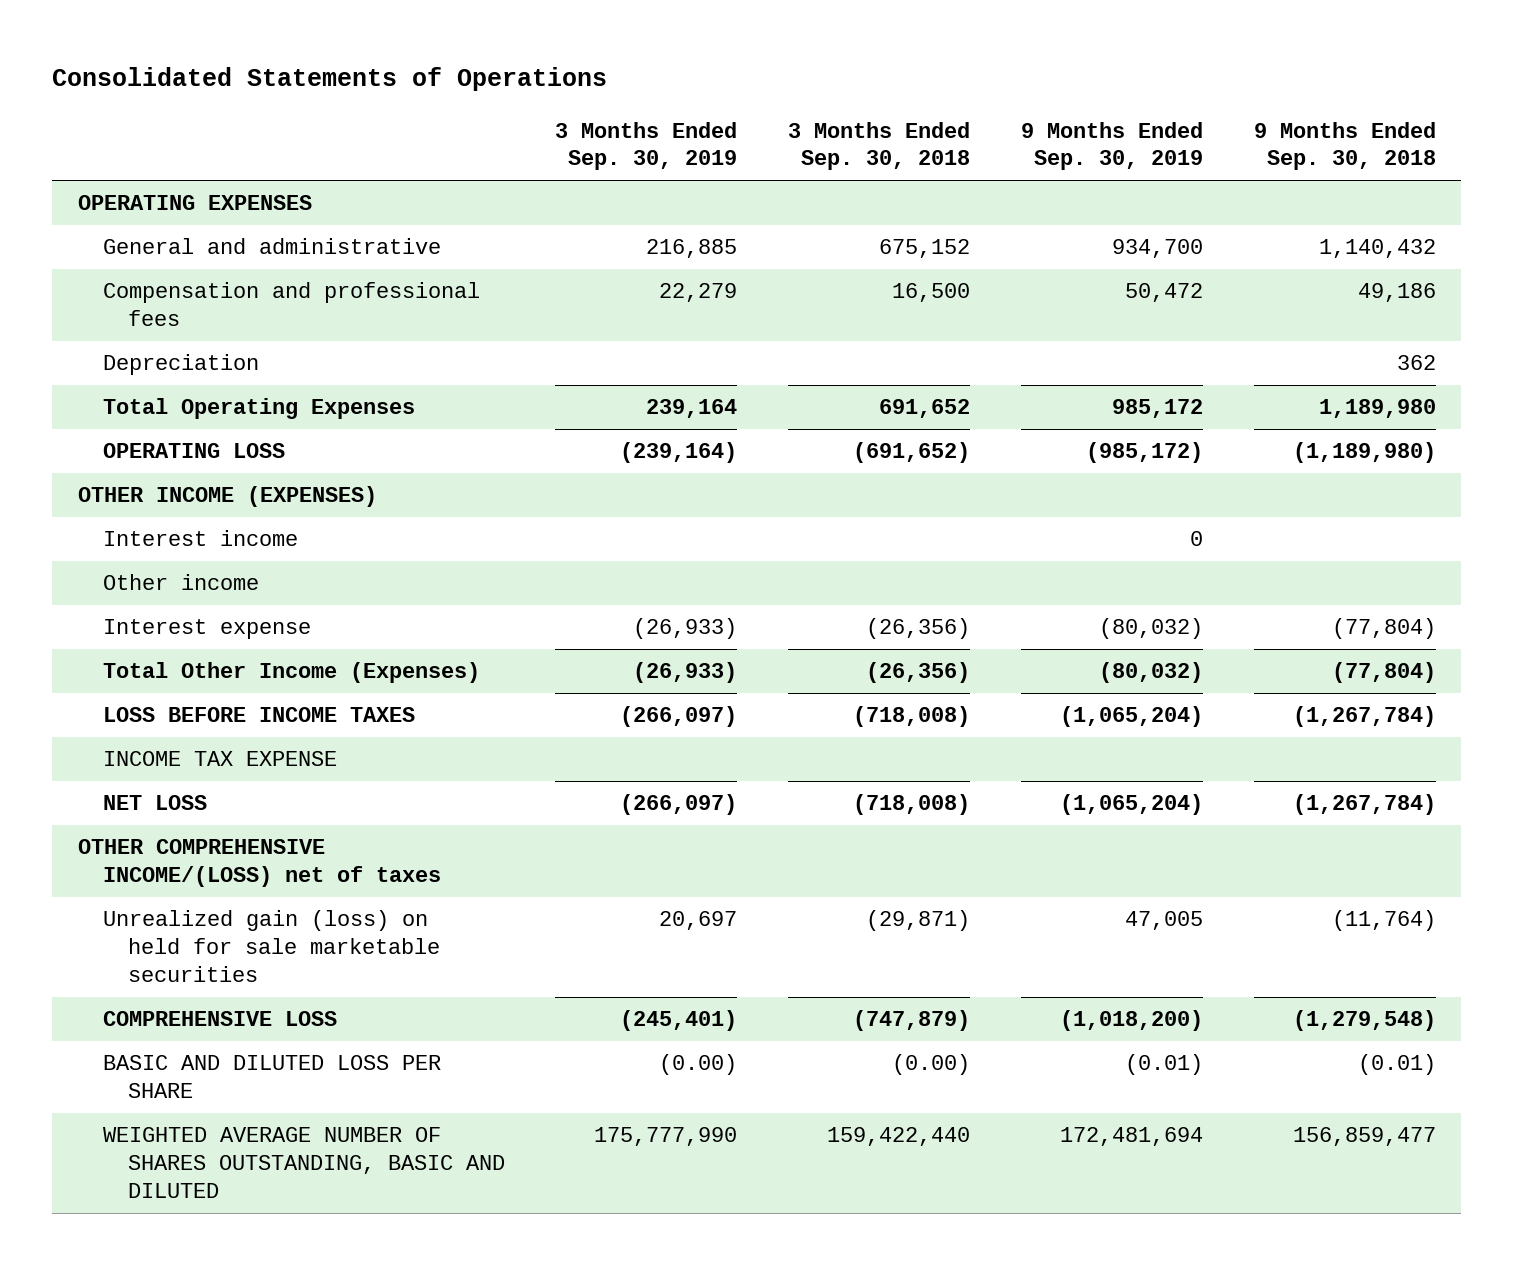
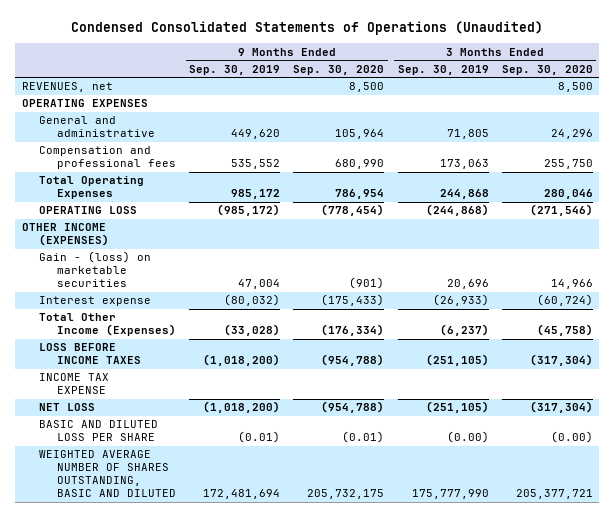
[52,67,608,92] Consolidated Statements of Operations -> [71,21,544,36] Condensed Consolidated Statements of Operations (Unaudited)
[788,121,971,171] 3 Months Ended Sep. 30, 2018 -> none
[1253,121,1436,171] 9 Months Ended Sep. 30, 2018 -> none
none -> [293,64,385,75] Sep. 30, 2020
none -> [501,64,593,75] Sep. 30, 2020
none -> [21,82,113,93] REVENUES, net
[102,354,259,376] Depreciation -> none
[646,239,738,259] 216,885 -> [446,129,489,140] 71,805
[1112,239,1204,259] 934,700 -> [231,129,281,140] 449,620
[659,283,738,303] 22,279 -> [439,159,489,170] 173,063
[1125,283,1204,303] 50,472 -> [231,159,281,170] 535,552
[646,399,738,419] 239,164 -> [439,189,489,200] 244,868
[620,442,738,464] (239,164) -> [425,204,489,217] (244,868)
[102,530,298,547] Interest income -> none
[102,574,259,591] Other income -> none
none -> [39,251,152,288] Gain - (loss) on marketable securities
[633,662,738,684] (26,933) -> [439,324,489,337] (6,237)
[1099,662,1204,684] (80,032) -> [224,324,281,337] (33,028)
[620,706,738,728] (266,097) -> [425,354,489,367] (251,105)
[1060,706,1204,728] (1,065,204) -> [203,354,281,367] (1,018,200)
[77,839,441,888] OTHER COMPREHENSIVE INCOME/(LOSS) net of taxes -> none
[102,910,440,982] Unrealized gain (loss) on held for sale marketable securities -> none
[102,1011,337,1027] COMPREHENSIVE LOSS -> none
[620,794,738,816] (266,097) -> [425,401,489,414] (251,105)
[1060,794,1204,816] (1,065,204) -> [203,401,281,414] (1,018,200)

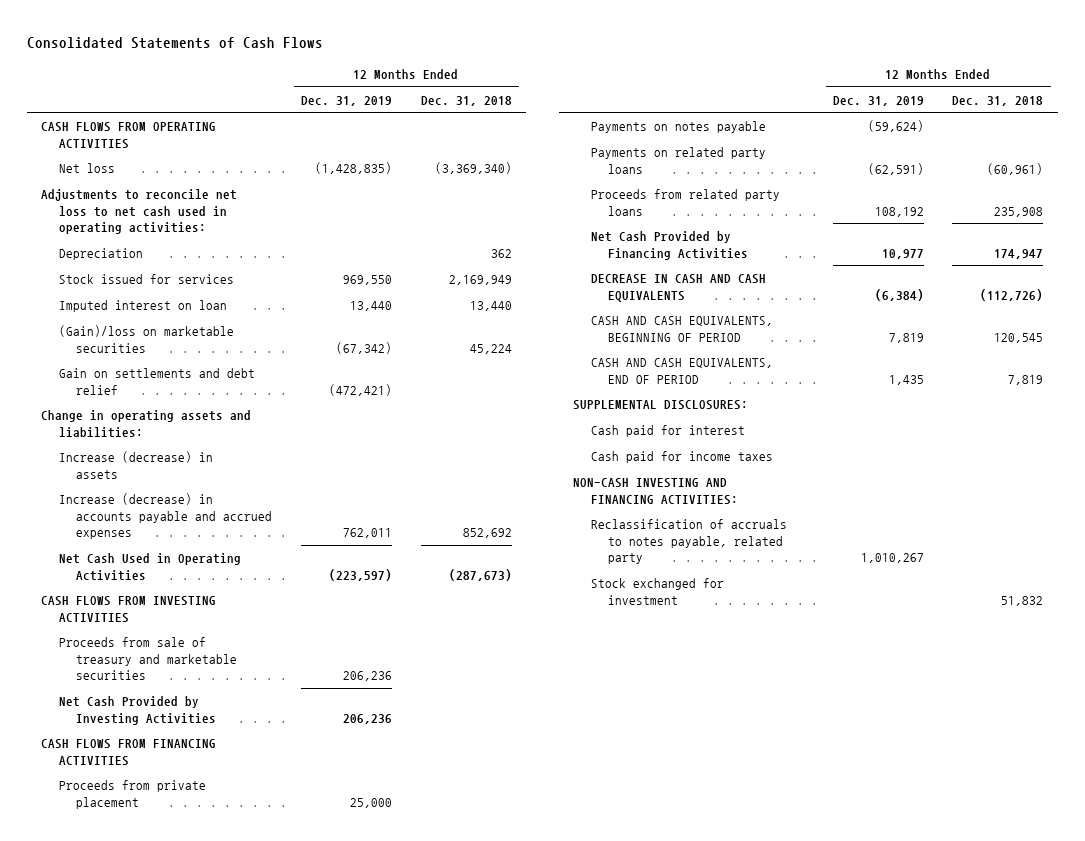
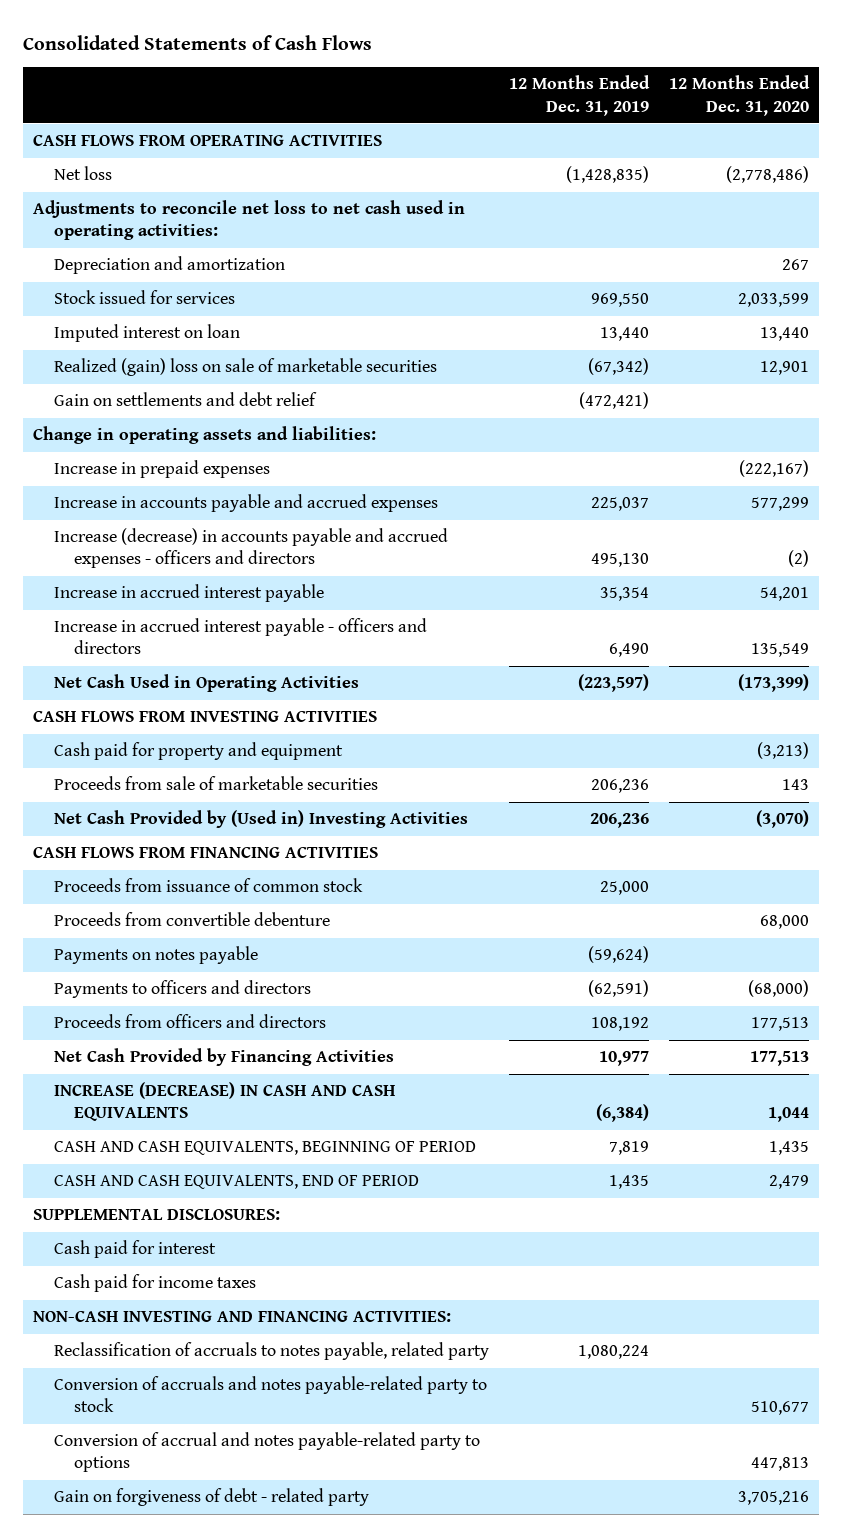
[420,95,512,106] Dec. 31, 2018 -> none
none -> [669,75,811,116] 12 Months Ended Dec. 31, 2020
[58,248,143,261] Depreciation -> none
none -> [53,256,285,275] Depreciation and amortization
[58,325,234,353] (Gain)/loss on marketable securities -> [53,358,437,377] Realized (gain) loss on sale of marketable securities
[58,451,213,479] Increase (decrease) in assets -> none
none -> [53,460,270,479] Increase in prepaid expenses
[58,493,273,540] Increase (decrease) in accounts payable and accrued expenses -> [53,494,438,513] Increase in accounts payable and accrued expenses
[343,528,393,539] 762,011 -> [590,497,649,512] 225,037
none -> [53,528,448,569] Increase (decrease) in accounts payable and accrued expenses - officers and directors
none -> [53,584,324,603] Increase in accrued interest payable
none -> [53,618,427,655] Increase in accrued interest payable - officers and directors
none -> [53,742,343,761] Cash paid for property and equipment
[58,637,238,681] Proceeds from sale of treasury and marketable securities -> [53,776,378,791] Proceeds from sale of marketable securities
[58,696,217,725] Net Cash Provided by Investing Activities -> [53,810,468,829] Net Cash Provided by (Used in) Investing Activities
[58,780,206,809] Proceeds from private placement -> none
none -> [53,878,363,893] Proceeds from issuance of common stock
none -> [53,912,330,927] Proceeds from convertible debenture
[590,147,766,174] Payments on related party loans -> [53,980,311,999] Payments to officers and directors
[590,189,780,216] Proceeds from related party loans -> [53,1014,326,1029] Proceeds from officers and directors
[590,274,766,302] DECREASE IN CASH AND CASH EQUIVALENTS -> [53,1082,395,1122] INCREASE (DECREASE) IN CASH AND CASH EQUIVALENTS
[590,578,724,605] Stock exchanged for investment -> none
[860,553,924,564] 1,010,267 -> [577,1345,649,1360] 1,080,224
none -> [53,1376,487,1413] Conversion of accruals and notes payable-related party to stock
none -> [53,1432,480,1473] Conversion of accrual and notes payable-related party to options
none -> [53,1488,369,1507] Gain on forgiveness of debt - related party

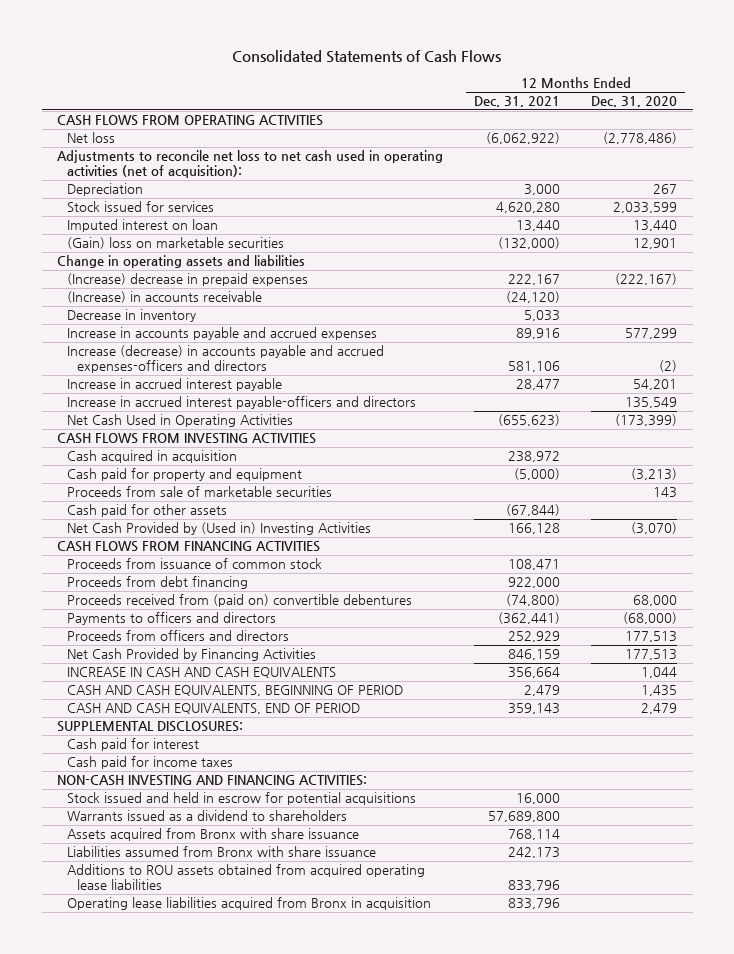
[508,75,650,116] 12 Months Ended Dec. 31, 2019 -> none
none -> [474,96,561,108] Dec. 31, 2021
[32,200,465,241] Adjustments to reconcile net loss to net cash used in operating activities: -> [57,150,444,179] Adjustments to reconcile net loss to net cash used in operating activities (net of acquisition):
[53,256,285,275] Depreciation and amortization -> [67,183,144,197] Depreciation
[53,392,317,407] Gain on settlements and debt relief -> none
[53,358,437,377] Realized (gain) loss on sale of marketable securities -> [67,237,285,250] (Gain) loss on marketable securities
[32,426,376,445] Change in operating assets and liabilities: -> [57,255,306,269] Change in operating assets and liabilities
[53,460,270,479] Increase in prepaid expenses -> [67,273,309,287] (Increase) decrease in prepaid expenses
none -> [67,291,263,304] (Increase) in accounts receivable
none -> [67,309,197,323] Decrease in inventory
[53,528,448,569] Increase (decrease) in accounts payable and accrued expenses - officers and directors -> [67,345,385,374] Increase (decrease) in accounts payable and accrued expenses-officers and directors
[53,618,427,655] Increase in accrued interest payable - officers and directors -> [67,396,417,410] Increase in accrued interest payable-officers and directors
none -> [67,450,238,464] Cash acquired in acquisition
none -> [67,504,228,518] Cash paid for other assets
[53,912,330,927] Proceeds from convertible debenture -> none
[53,946,258,965] Payments on notes payable -> none
none -> [67,576,249,590] Proceeds from debt financing
none -> [67,594,413,608] Proceeds received from (paid on) convertible debentures
[53,1082,395,1122] INCREASE (DECREASE) IN CASH AND CASH EQUIVALENTS -> [67,667,337,679] INCREASE IN CASH AND CASH EQUIVALENTS
[53,1342,489,1361] Reclassification of accruals to notes payable, related party -> none
[53,1376,487,1413] Conversion of accruals and notes payable-related party to stock -> none
[53,1432,480,1473] Conversion of accrual and notes payable-related party to options -> none
[53,1488,369,1507] Gain on forgiveness of debt - related party -> none
none -> [67,792,417,806] Stock issued and held in escrow for potential acquisitions
none -> [67,810,348,822] Warrants issued as a dividend to shareholders
none -> [67,828,360,842] Assets acquired from Bronx with share issuance
none -> [67,846,377,858] Liabilities assumed from Bronx with share issuance
none -> [67,864,426,891] Additions to ROU assets obtained from acquired operating lease liabilities
none -> [67,897,432,911] Operating lease liabilities acquired from Bronx in acquisition

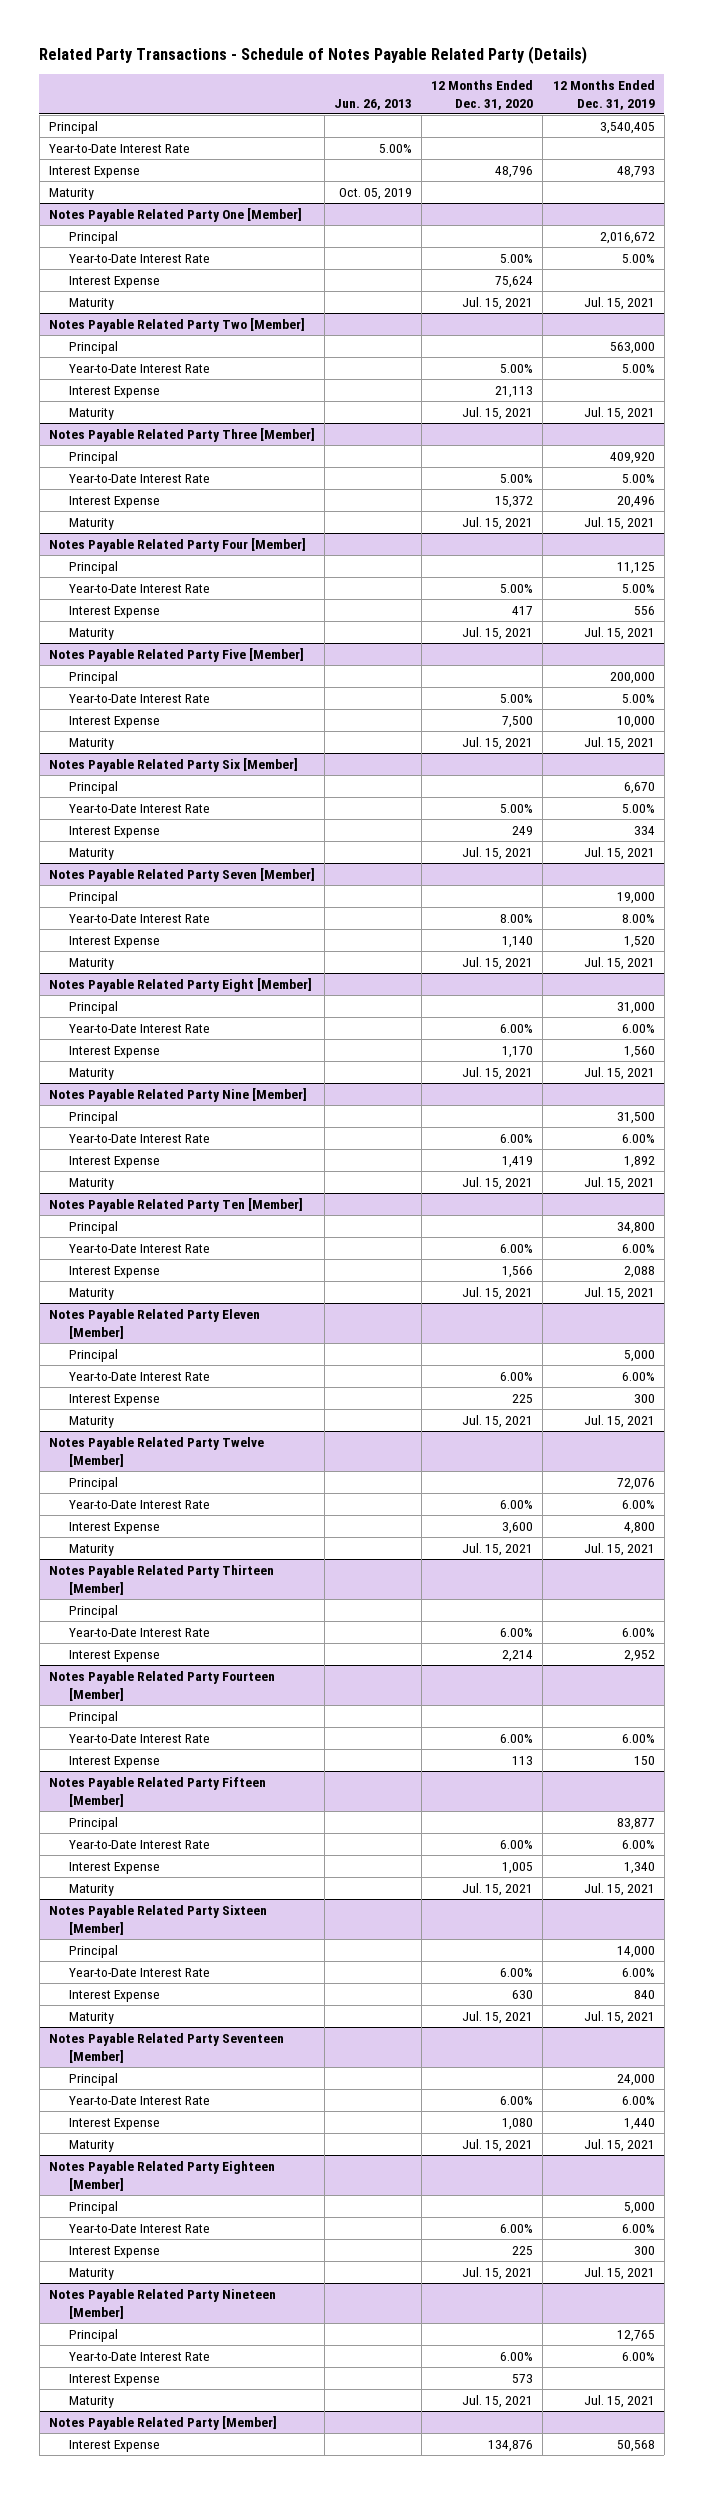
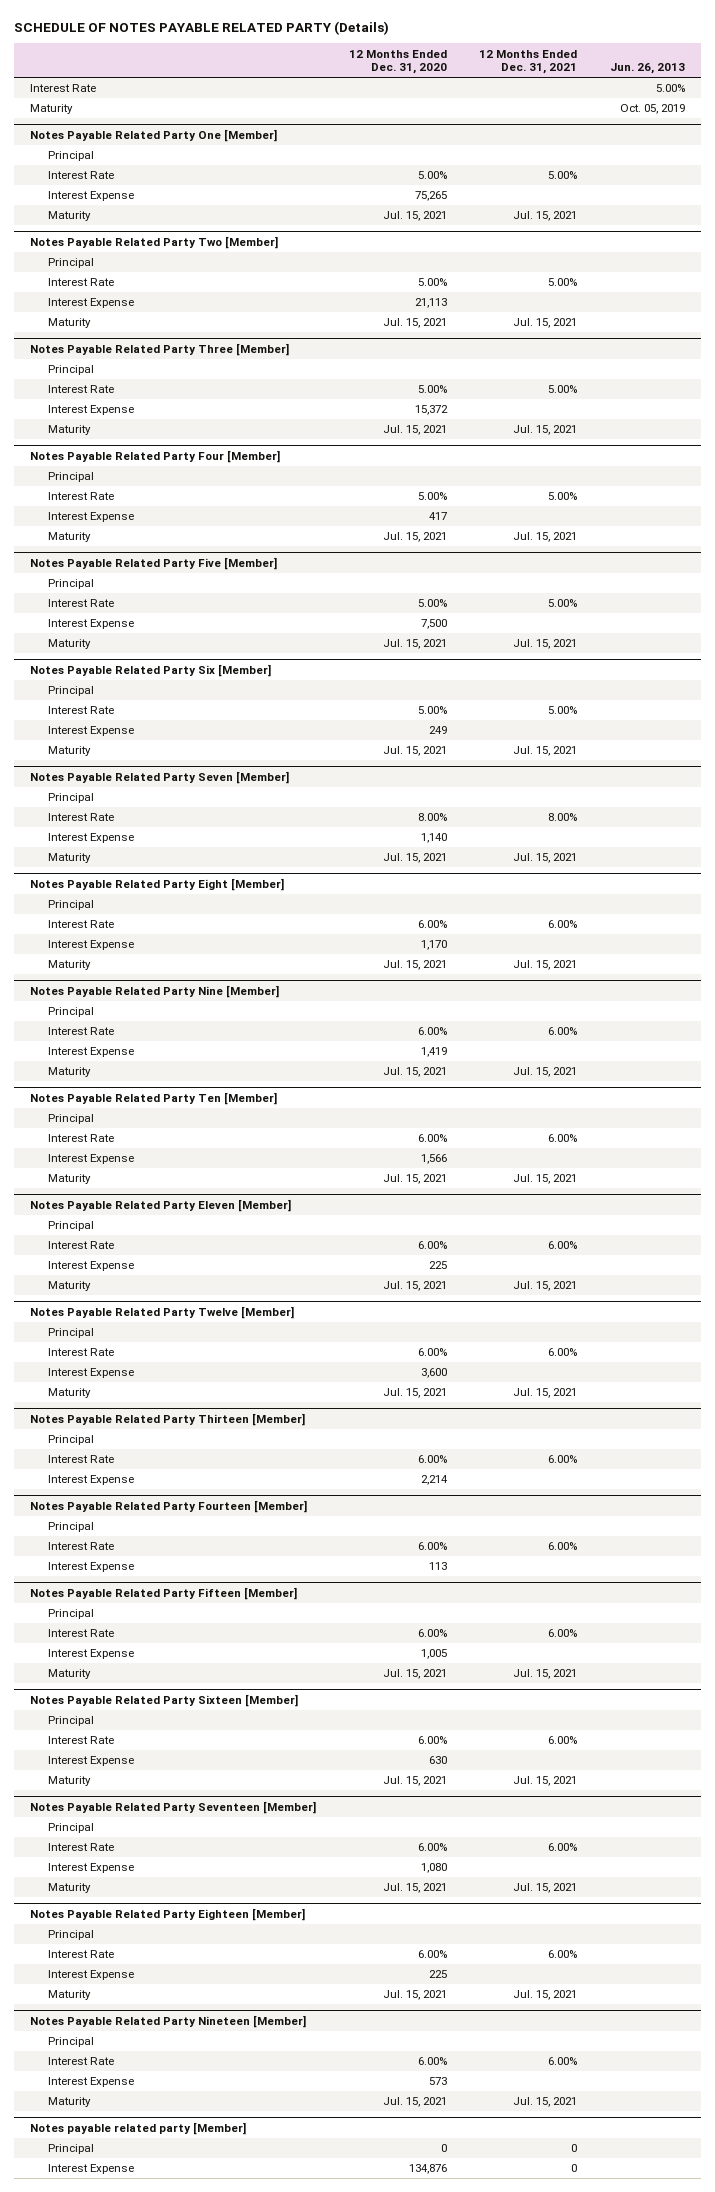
[39,46,588,65] Related Party Transactions - Schedule of Notes Payable Related Party (Details) -> [13,20,389,35] SCHEDULE OF NOTES PAYABLE RELATED PARTY (Details)
[552,79,655,110] 12 Months Ended Dec. 31, 2019 -> none
none -> [479,49,578,75] 12 Months Ended Dec. 31, 2021
[48,120,98,134] Principal -> none
[48,165,140,178] Interest Expense -> none
[48,143,190,153] Year-to-Date Interest Rate -> [29,84,96,93] Interest Rate
[69,253,211,263] Year-to-Date Interest Rate -> [47,171,114,180] Interest Rate
[495,275,534,288] 75,624 -> [414,191,447,202] 75,265
[69,363,211,373] Year-to-Date Interest Rate -> [47,278,114,287] Interest Rate
[69,473,211,483] Year-to-Date Interest Rate -> [47,385,114,394] Interest Rate
[69,583,211,593] Year-to-Date Interest Rate -> [47,492,114,501] Interest Rate
[69,693,211,703] Year-to-Date Interest Rate -> [47,599,114,608] Interest Rate
[69,803,211,813] Year-to-Date Interest Rate -> [47,706,114,715] Interest Rate
[69,913,211,923] Year-to-Date Interest Rate -> [47,813,114,822] Interest Rate
[69,1023,211,1033] Year-to-Date Interest Rate -> [47,920,114,929] Interest Rate
[69,1133,211,1143] Year-to-Date Interest Rate -> [47,1027,114,1036] Interest Rate
[69,1243,211,1253] Year-to-Date Interest Rate -> [47,1134,114,1143] Interest Rate
[69,1371,211,1381] Year-to-Date Interest Rate -> [47,1241,114,1250] Interest Rate
[69,1499,211,1509] Year-to-Date Interest Rate -> [47,1348,114,1357] Interest Rate
[69,1627,211,1637] Year-to-Date Interest Rate -> [47,1455,114,1464] Interest Rate
[69,1733,211,1743] Year-to-Date Interest Rate -> [47,1542,114,1551] Interest Rate
[69,1839,211,1849] Year-to-Date Interest Rate -> [47,1629,114,1638] Interest Rate
[69,1967,211,1977] Year-to-Date Interest Rate -> [47,1736,114,1745] Interest Rate
[69,2095,211,2105] Year-to-Date Interest Rate -> [47,1843,114,1852] Interest Rate
[69,2223,211,2233] Year-to-Date Interest Rate -> [47,1950,114,1959] Interest Rate
[69,2351,211,2361] Year-to-Date Interest Rate -> [47,2057,114,2066] Interest Rate
[48,2415,277,2430] Notes Payable Related Party [Member] -> [29,2122,246,2136] Notes payable related party [Member]
none -> [47,2144,94,2155] Principal

